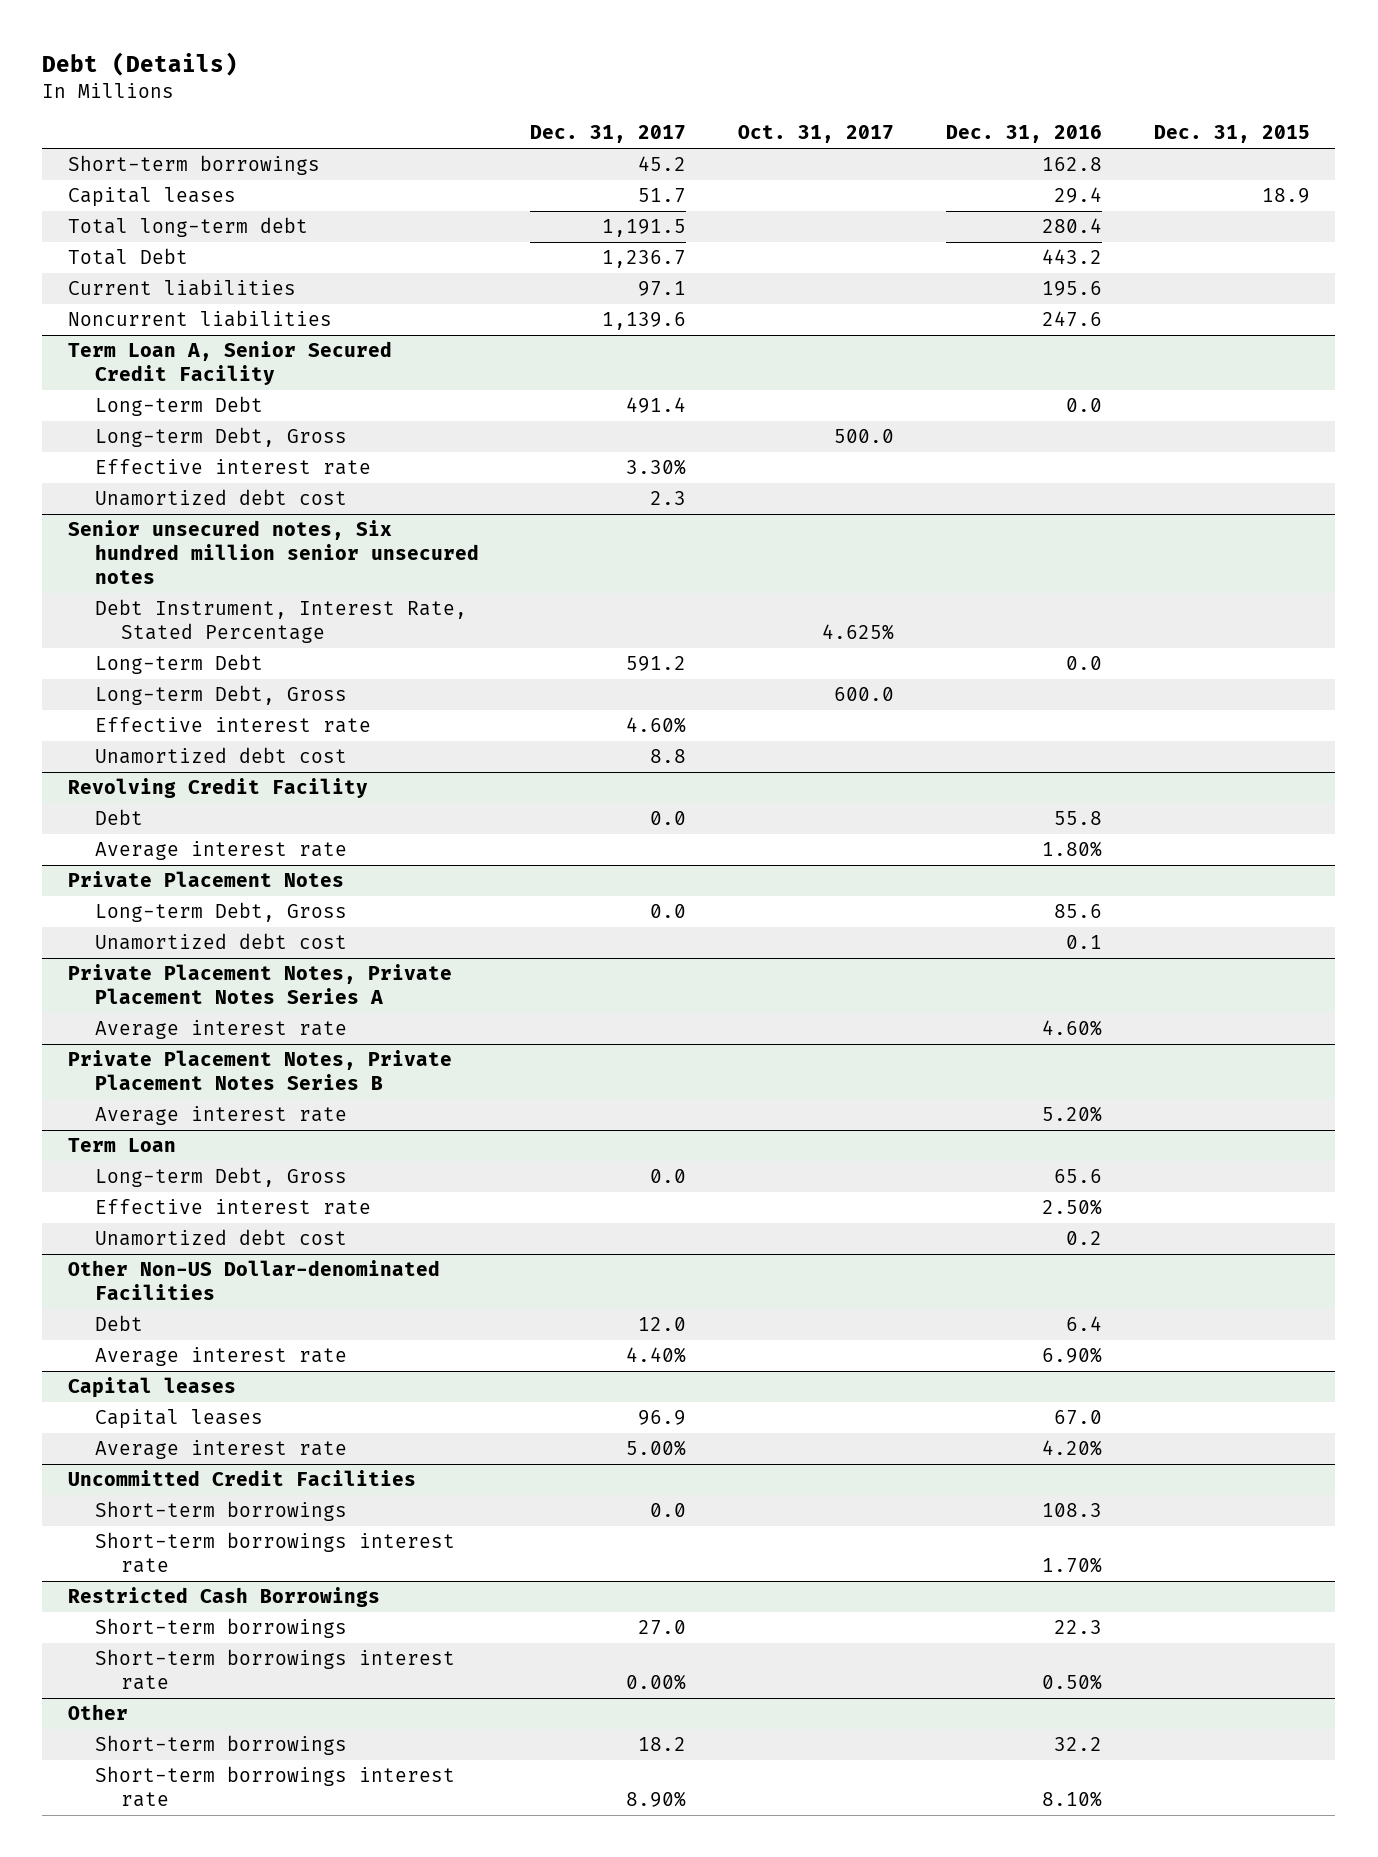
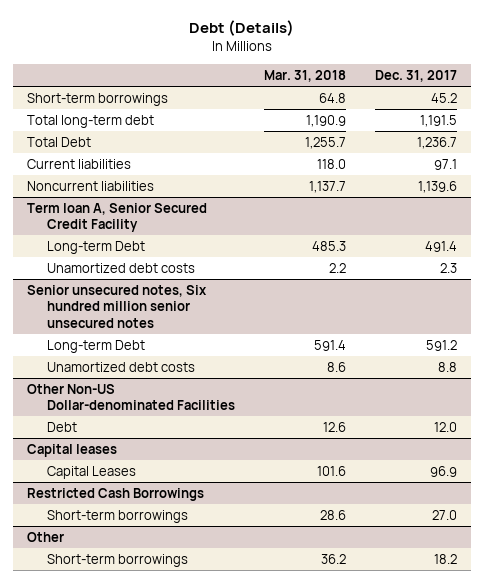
[738,125,895,144] Oct. 31, 2017 -> none
[945,125,1102,144] Dec. 31, 2016 -> none
[1153,125,1310,144] Dec. 31, 2015 -> none
none -> [264,70,347,83] Mar. 31, 2018
[68,187,237,208] Capital leases -> none
[68,341,393,386] Term Loan A, Senior Secured Credit Facility -> [27,202,208,233] Term loan A, Senior Secured Credit Facility
[94,427,347,448] Long-term Debt, Gross -> none
[94,459,371,476] Effective interest rate -> none
[94,489,347,507] Unamortized debt cost -> [47,262,196,273] Unamortized debt costs
[94,599,467,644] Debt Instrument, Interest Rate, Stated Percentage -> none
[94,685,347,706] Long-term Debt, Gross -> none
[94,717,371,734] Effective interest rate -> none
[68,778,369,799] Revolving Credit Facility -> none
[94,809,143,826] Debt -> none
[94,841,347,861] Average interest rate -> none
[68,871,345,888] Private Placement Notes -> none
[94,902,347,923] Long-term Debt, Gross -> none
[94,933,347,951] Unamortized debt cost -> none
[68,964,453,1005] Private Placement Notes, Private Placement Notes Series A -> none
[94,1020,347,1040] Average interest rate -> none
[68,1050,453,1091] Private Placement Notes, Private Placement Notes Series B -> none
[94,1106,347,1126] Average interest rate -> none
[68,1138,177,1153] Term Loan -> none
[94,1167,347,1188] Long-term Debt, Gross -> none
[94,1199,371,1216] Effective interest rate -> none
[94,1229,347,1247] Unamortized debt cost -> none
[94,747,347,765] Unamortized debt cost -> [47,361,196,372] Unamortized debt costs
[94,1347,347,1367] Average interest rate -> none
[94,1440,347,1460] Average interest rate -> none
[68,1470,417,1487] Uncommitted Credit Facilities -> none
[94,1501,347,1522] Short-term borrowings -> none
[94,1532,455,1574] Short-term borrowings interest rate -> none
[94,1409,263,1430] Capital leases -> [47,465,137,479] Capital Leases
[94,1649,455,1691] Short-term borrowings interest rate -> none
[94,1766,455,1808] Short-term borrowings interest rate -> none

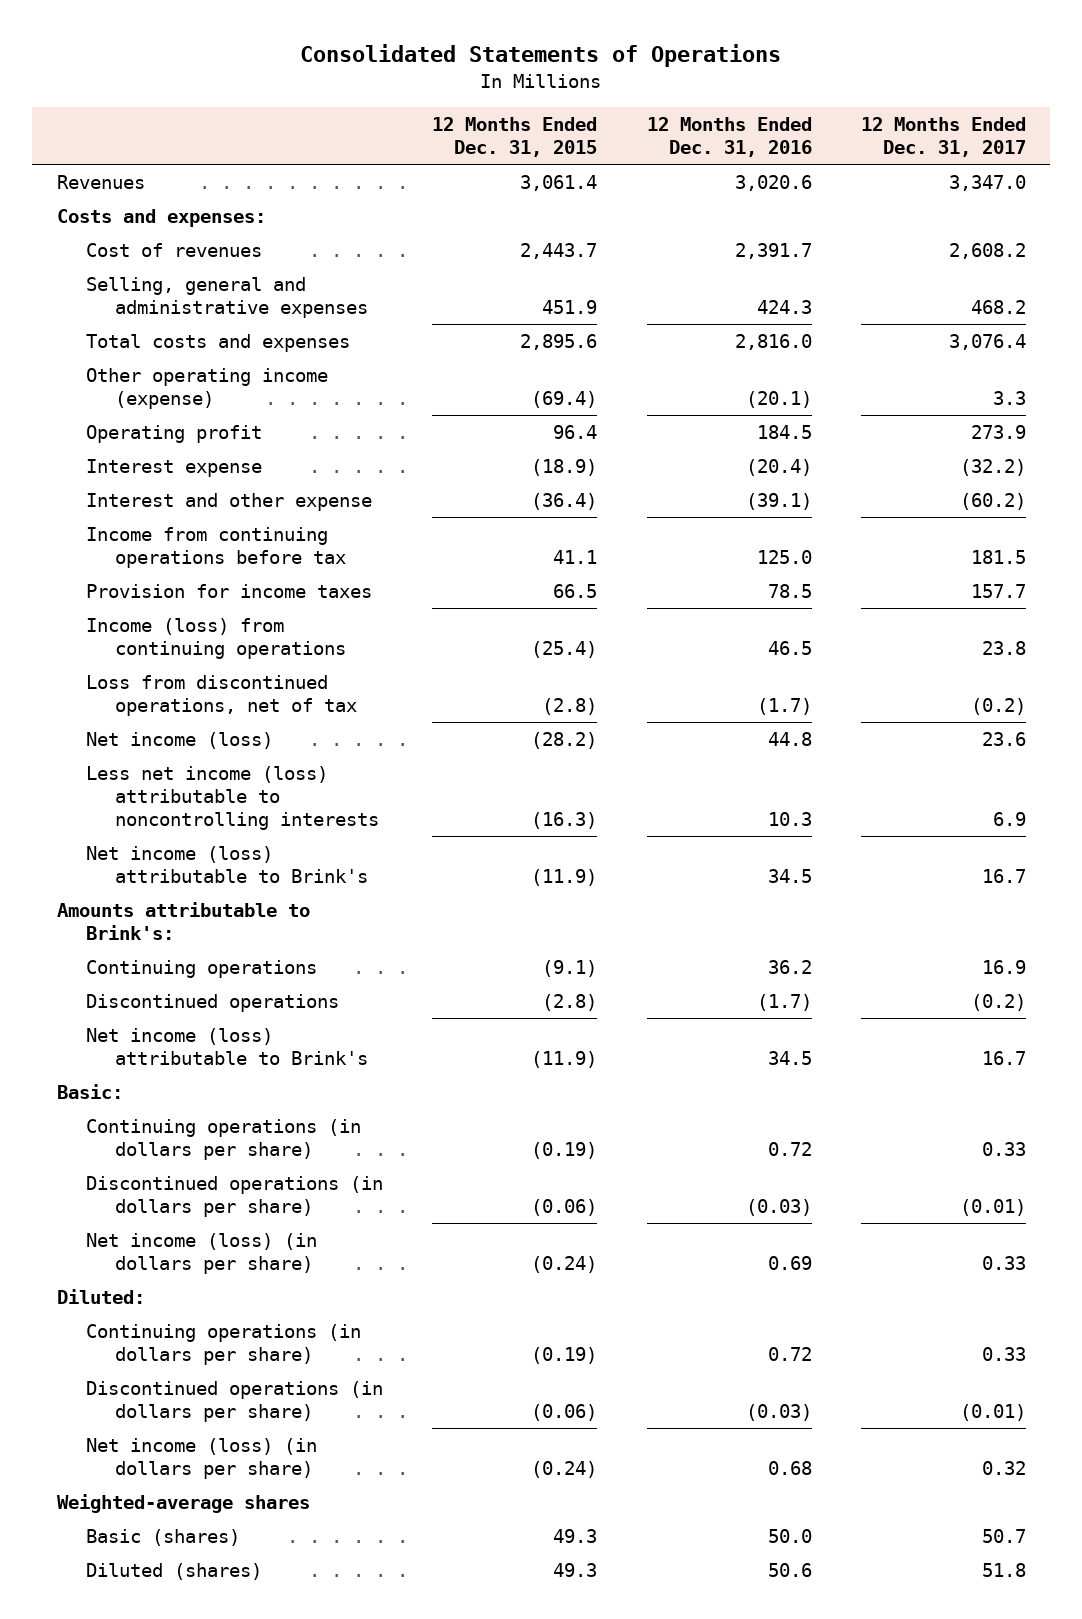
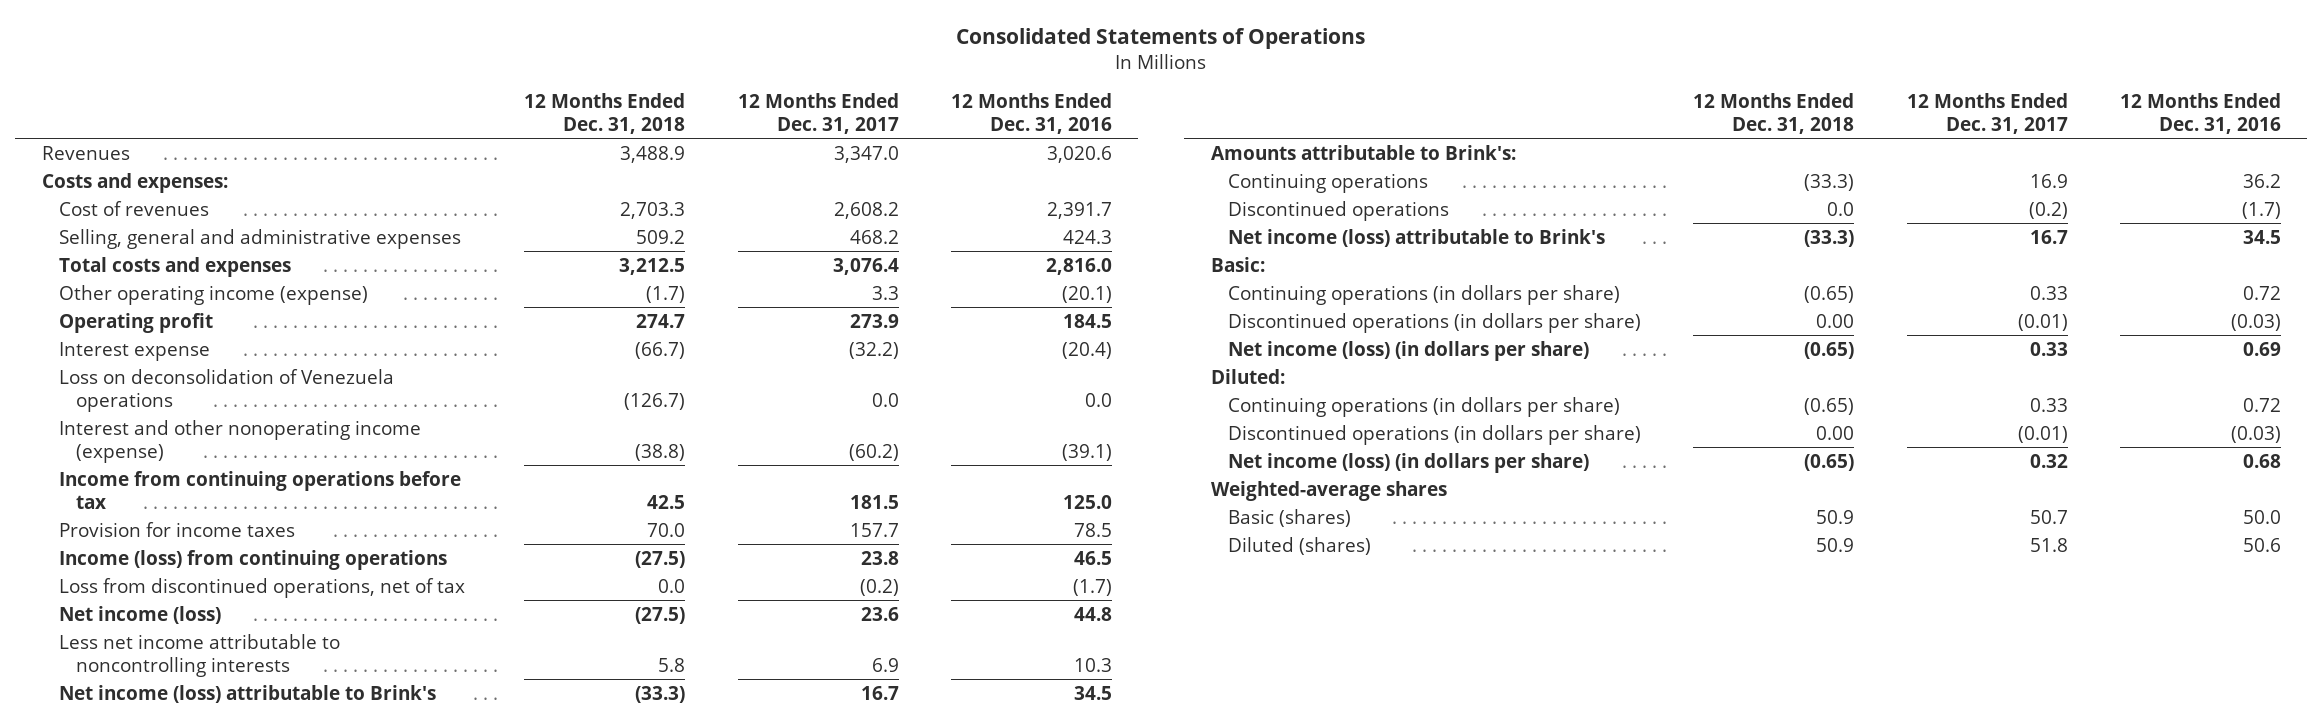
[432,117,598,158] 12 Months Ended Dec. 31, 2015 -> none
none -> [524,92,686,134] 12 Months Ended Dec. 31, 2018
none -> [58,368,394,412] Loss on deconsolidation of Venezuela operations
[85,492,372,511] Interest and other expense -> [58,419,421,463] Interest and other nonoperating income (expense)
[85,765,380,831] Less net income (loss) attributable to noncontrolling interests -> [58,633,340,677] Less net income attributable to noncontrolling interests

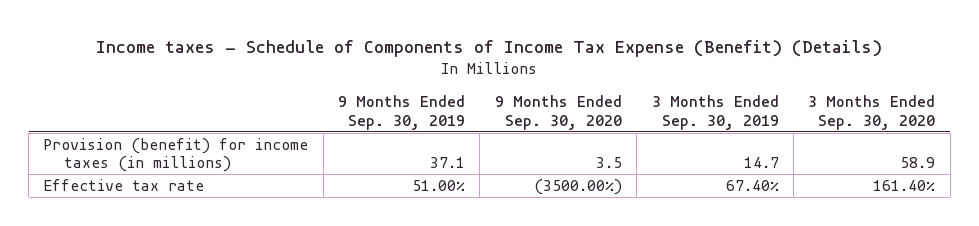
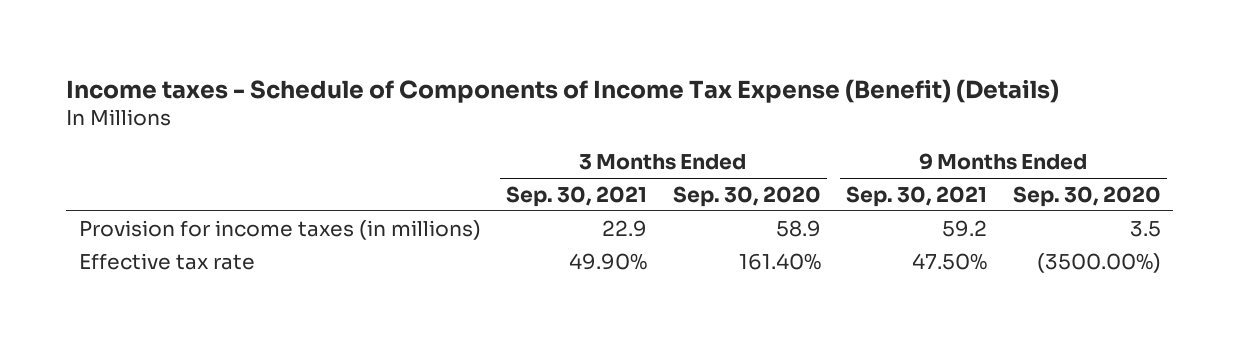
[338,95,466,130] 9 Months Ended Sep. 30, 2019 -> none
[651,95,779,130] 3 Months Ended Sep. 30, 2019 -> none
none -> [506,185,648,207] Sep. 30, 2021
none -> [846,185,988,207] Sep. 30, 2021
[43,137,309,173] Provision (benefit) for income taxes (in millions) -> [78,219,481,240] Provision for income taxes (in millions)

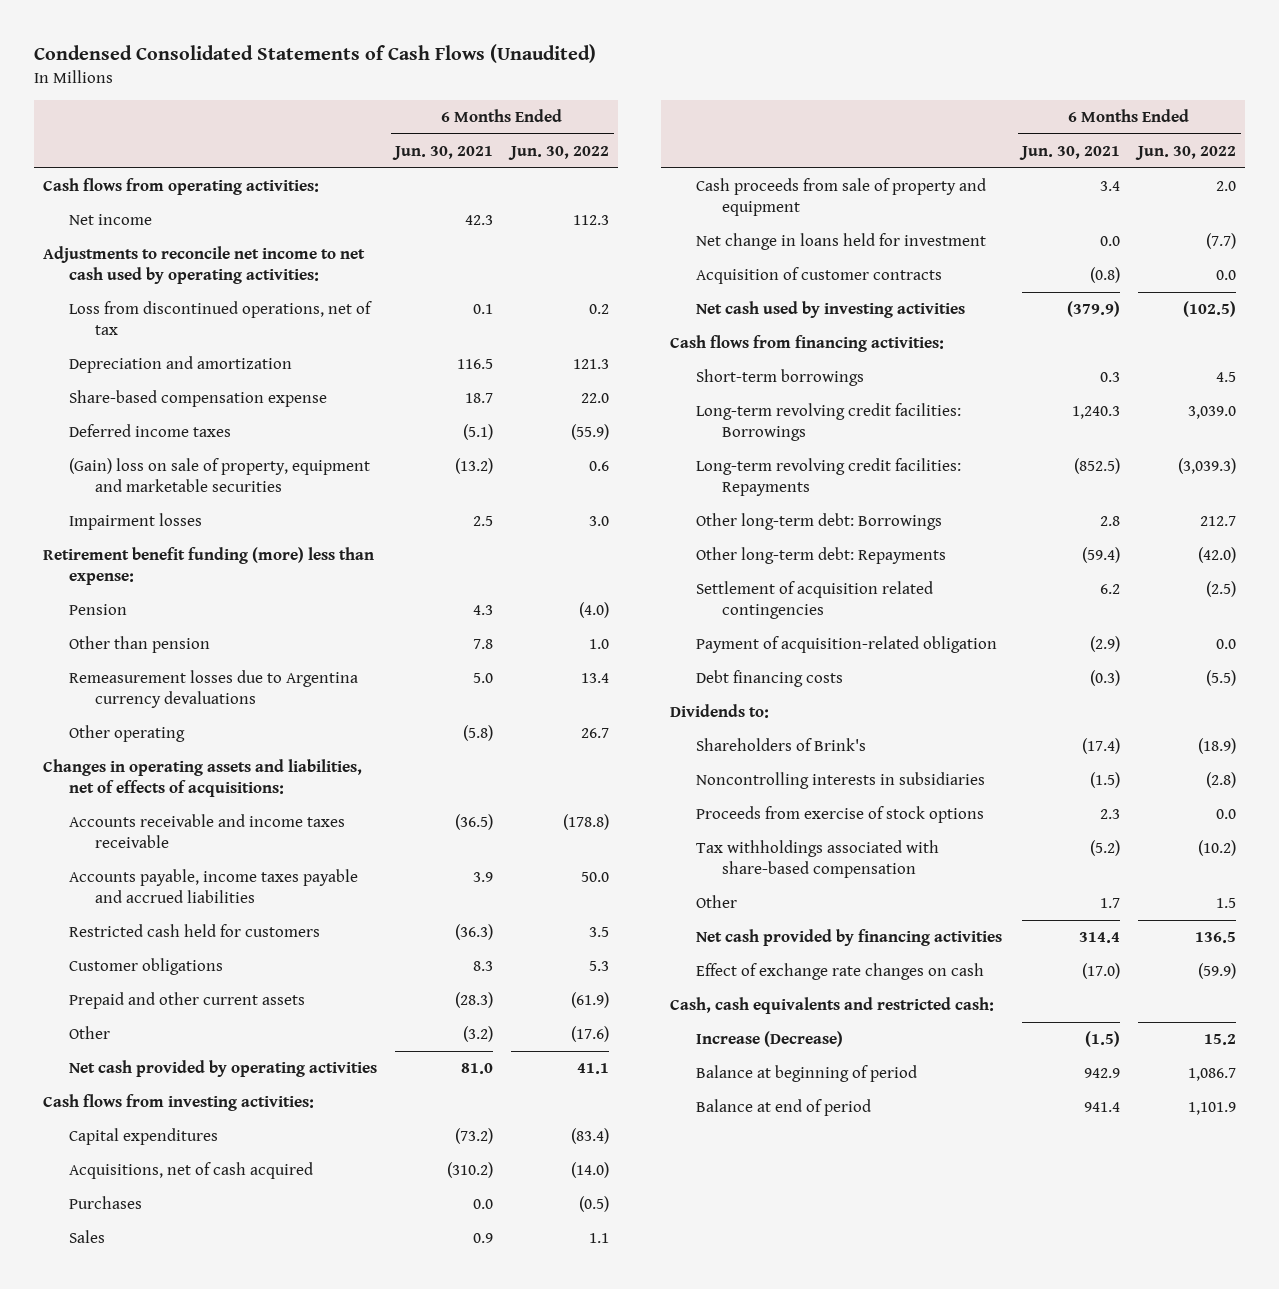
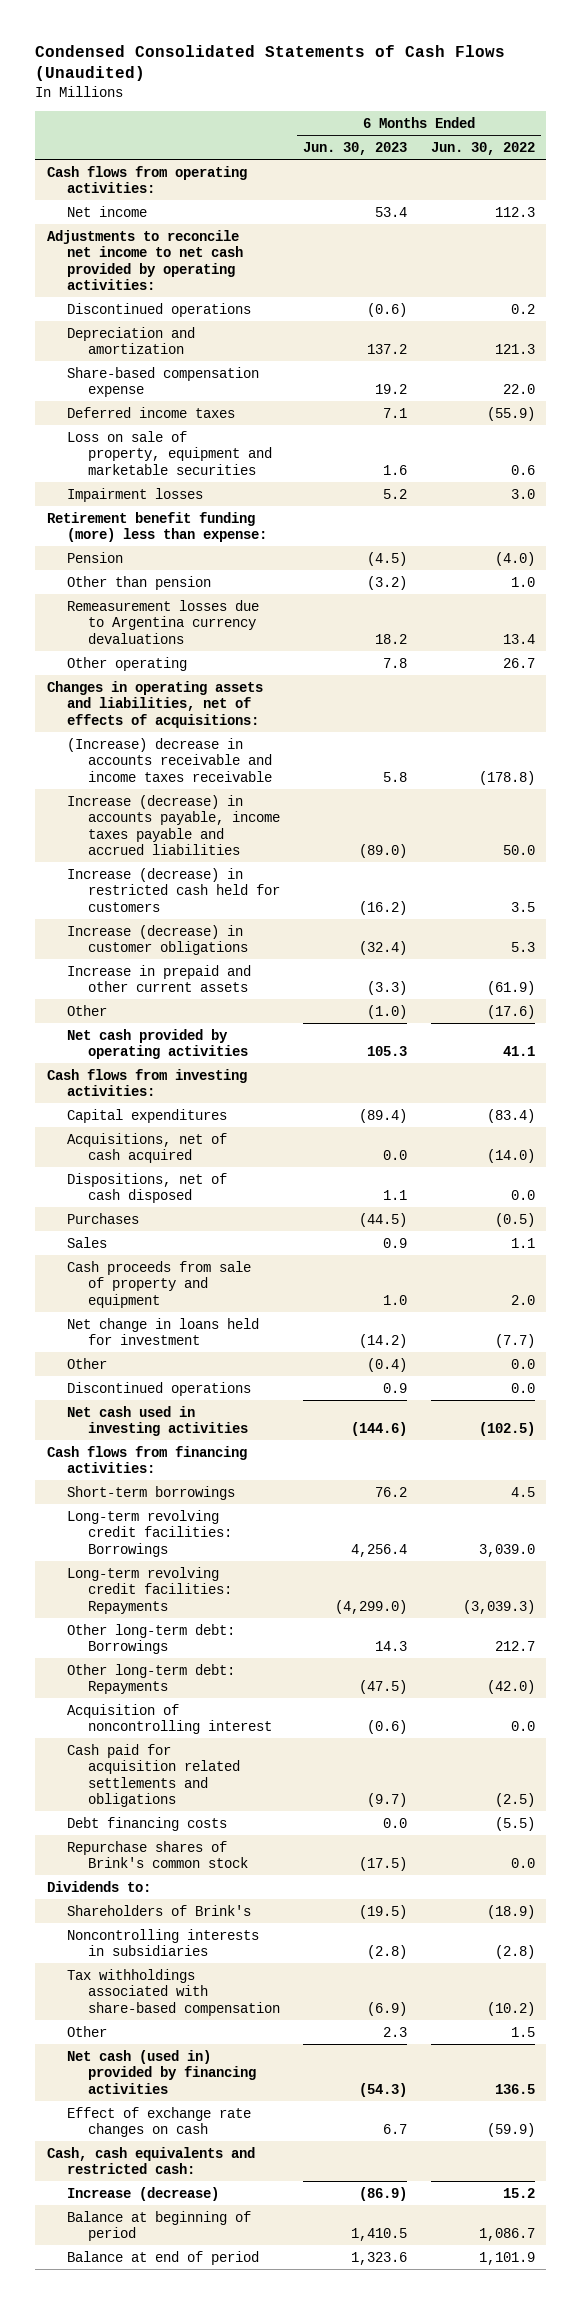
[392,146,494,161] Jun. 30, 2021 -> none
none -> [303,141,408,155] Jun. 30, 2023
[42,246,365,285] Adjustments to reconcile net income to net cash used by operating activities: -> [46,229,244,291] Adjustments to reconcile net income to net cash provided by operating activities:
[69,301,373,336] Loss from discontinued operations, net of tax -> [67,302,252,317] Discontinued operations
[69,458,371,493] (Gain) loss on sale of property, equipment and marketable securities -> [67,430,272,475] Loss on sale of property, equipment and marketable securities
[69,814,346,849] Accounts receivable and income taxes receivable -> [67,737,272,782] (Increase) decrease in accounts receivable and income taxes receivable
[69,869,359,904] Accounts payable, income taxes payable and accrued liabilities -> [67,794,280,856] Increase (decrease) in accounts payable, income taxes payable and accrued liabilities
[69,924,321,938] Restricted cash held for customers -> [67,867,280,912] Increase (decrease) in restricted cash held for customers
[69,958,224,976] Customer obligations -> [67,924,248,956] Increase (decrease) in customer obligations
[69,992,306,1010] Prepaid and other current assets -> [67,964,252,993] Increase in prepaid and other current assets
none -> [67,1172,228,1204] Dispositions, net of cash disposed
[696,267,943,285] Acquisition of customer contracts -> none
none -> [67,1357,108,1369] Other
none -> [67,1381,252,1396] Discontinued operations
[696,301,966,319] Net cash used by investing activities -> [67,1405,248,1437] Net cash used in investing activities
[696,581,934,620] Settlement of acquisition related contingencies -> none
none -> [67,1703,272,1735] Acquisition of noncontrolling interest
[696,636,998,654] Payment of acquisition-related obligation -> [67,1743,240,1808] Cash paid for acquisition related settlements and obligations
[1216,639,1237,650] 0.0 -> [494,1793,535,1808] (2.5)
none -> [67,1840,248,1869] Repurchase shares of Brink's common stock
[696,806,985,824] Proceeds from exercise of stock options -> none
[696,929,1003,947] Net cash provided by financing activities -> [67,2049,256,2094] Net cash (used in) provided by financing activities
[696,1031,844,1048] Increase (Decrease) -> [67,2186,220,2201] Increase (decrease)

